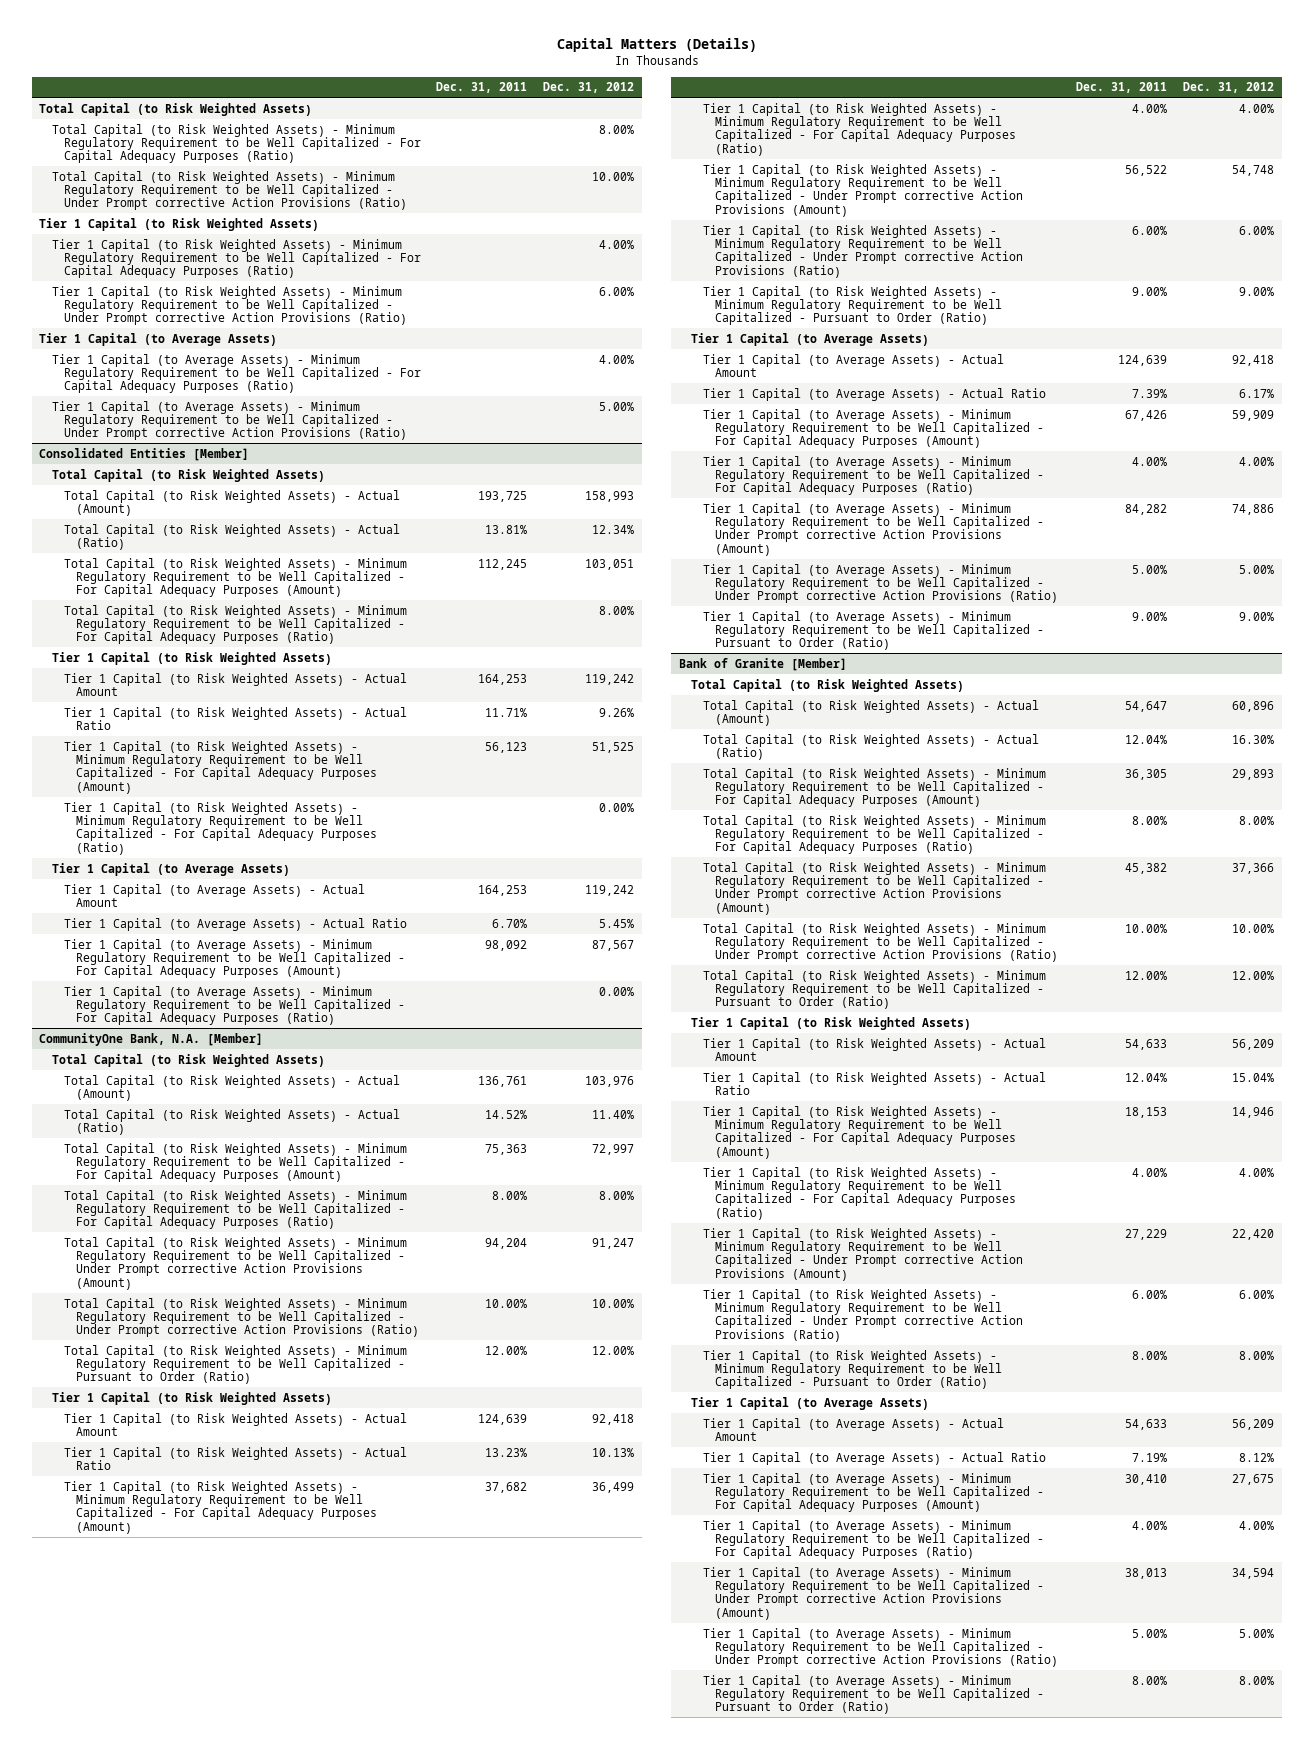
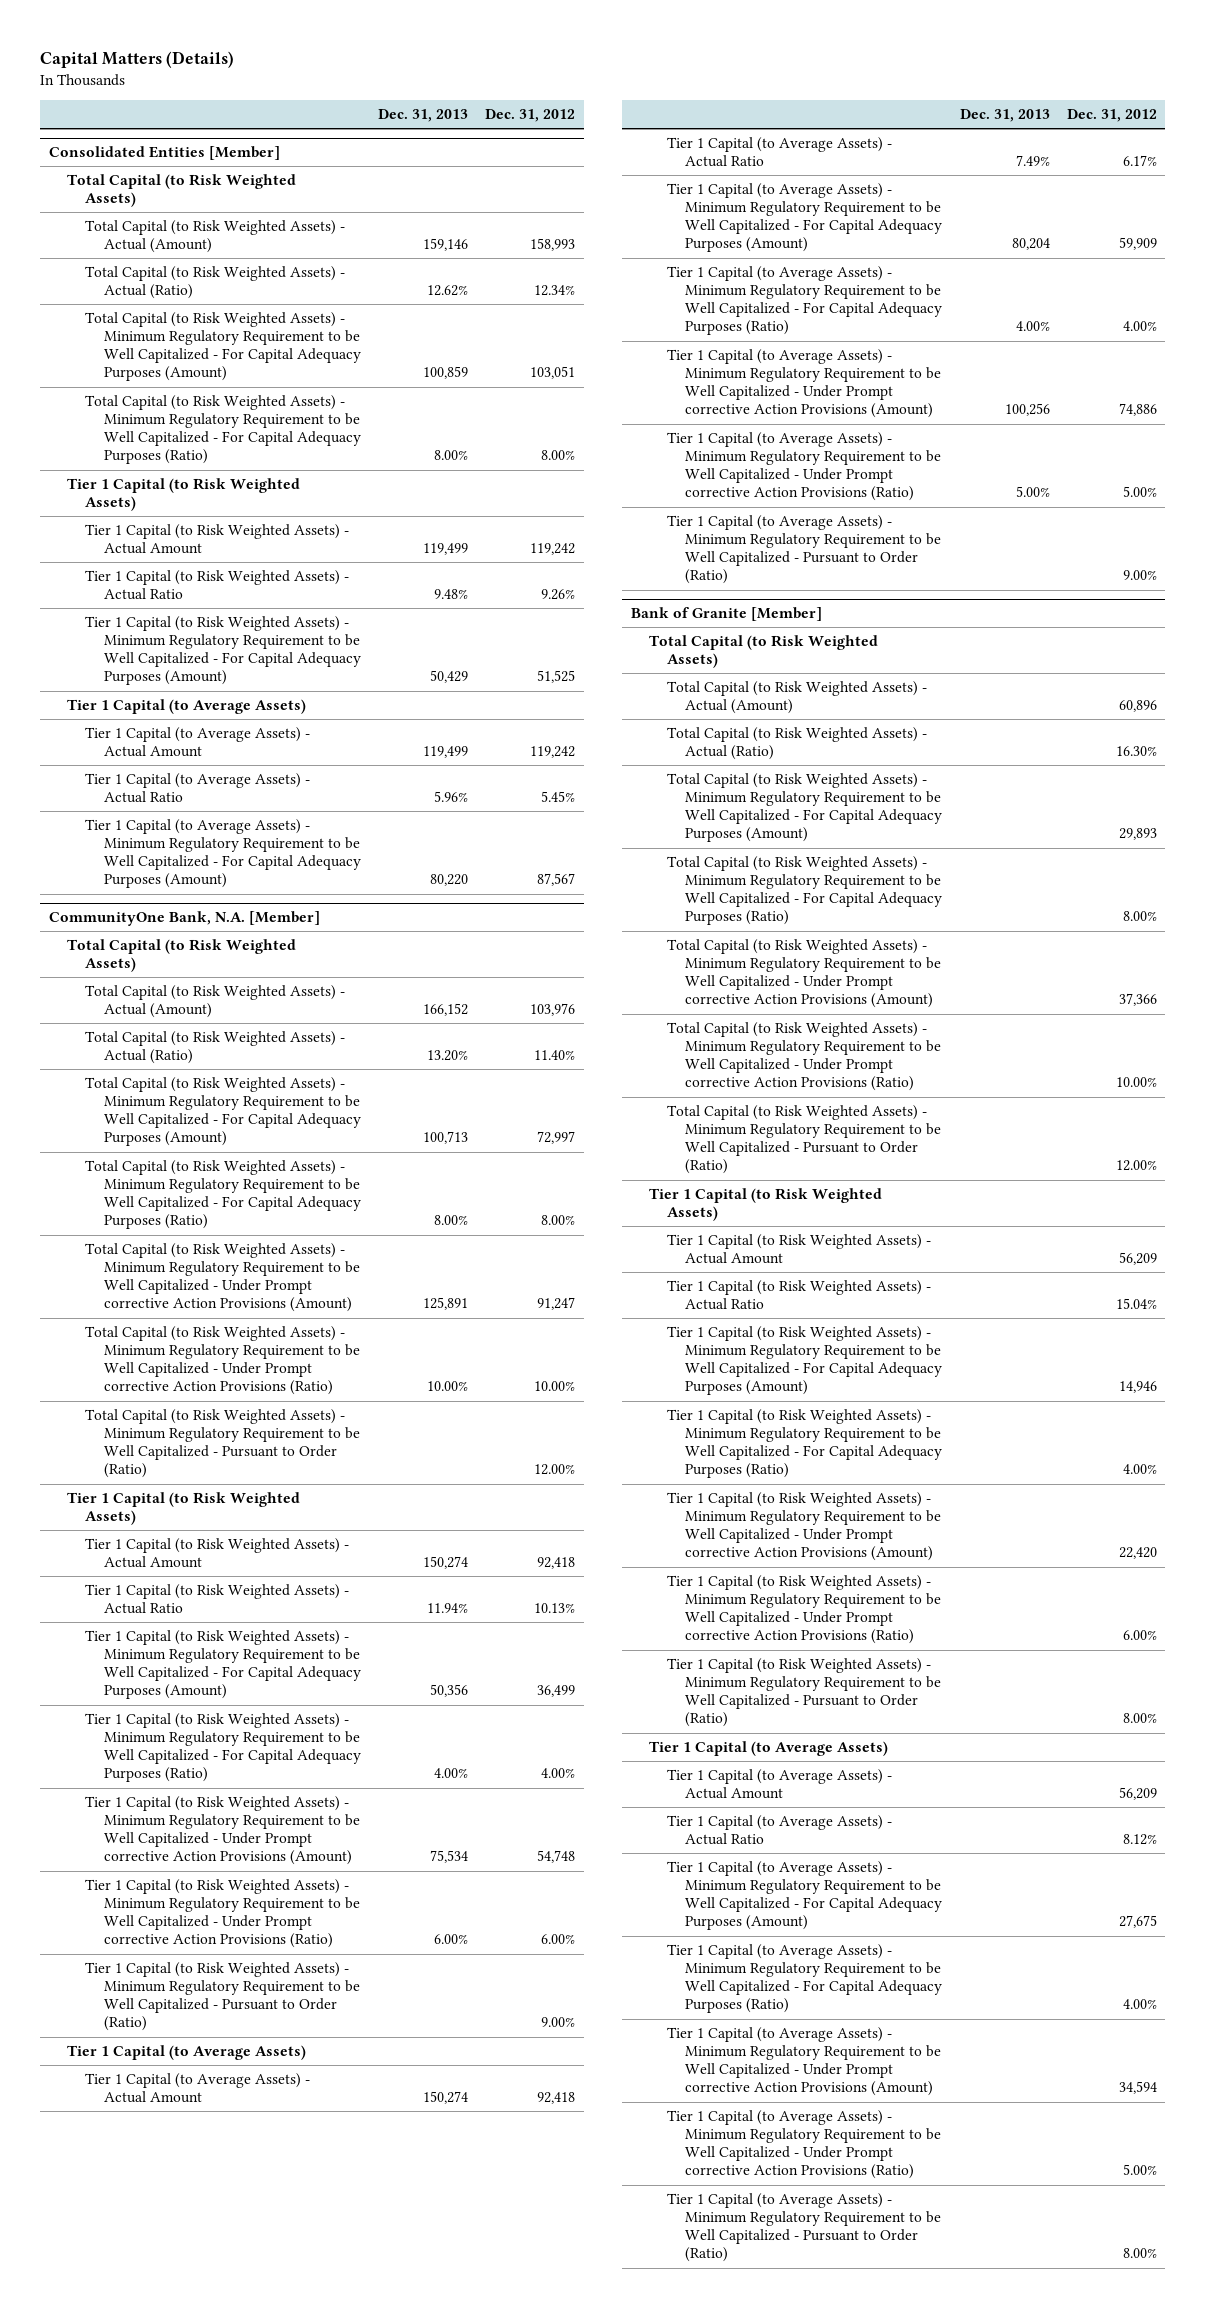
[436,82,528,94] Dec. 31, 2011 -> none
none -> [377,109,468,123] Dec. 31, 2013
[39,102,313,116] Total Capital (to Risk Weighted Assets) -> none
[51,123,421,164] Total Capital (to Risk Weighted Assets) - Minimum Regulatory Requirement to be Well Capitalized - For Capital Adequacy Purposes (Ratio) -> none
[51,170,407,211] Total Capital (to Risk Weighted Assets) - Minimum Regulatory Requirement to be Well Capitalized - Under Prompt corrective Action Provisions (Ratio) -> none
[39,217,320,231] Tier 1 Capital (to Risk Weighted Assets) -> none
[51,238,421,279] Tier 1 Capital (to Risk Weighted Assets) - Minimum Regulatory Requirement to be Well Capitalized - For Capital Adequacy Purposes (Ratio) -> none
[51,285,407,326] Tier 1 Capital (to Risk Weighted Assets) - Minimum Regulatory Requirement to be Well Capitalized - Under Prompt corrective Action Provisions (Ratio) -> none
[39,332,278,346] Tier 1 Capital (to Average Assets) -> none
[51,353,421,394] Tier 1 Capital (to Average Assets) - Minimum Regulatory Requirement to be Well Capitalized - For Capital Adequacy Purposes (Ratio) -> none
[51,400,407,441] Tier 1 Capital (to Average Assets) - Minimum Regulatory Requirement to be Well Capitalized - Under Prompt corrective Action Provisions (Ratio) -> none
[63,801,377,855] Tier 1 Capital (to Risk Weighted Assets) - Minimum Regulatory Requirement to be Well Capitalized - For Capital Adequacy Purposes (Ratio) -> none
[63,985,405,1026] Tier 1 Capital (to Average Assets) - Minimum Regulatory Requirement to be Well Capitalized - For Capital Adequacy Purposes (Ratio) -> none

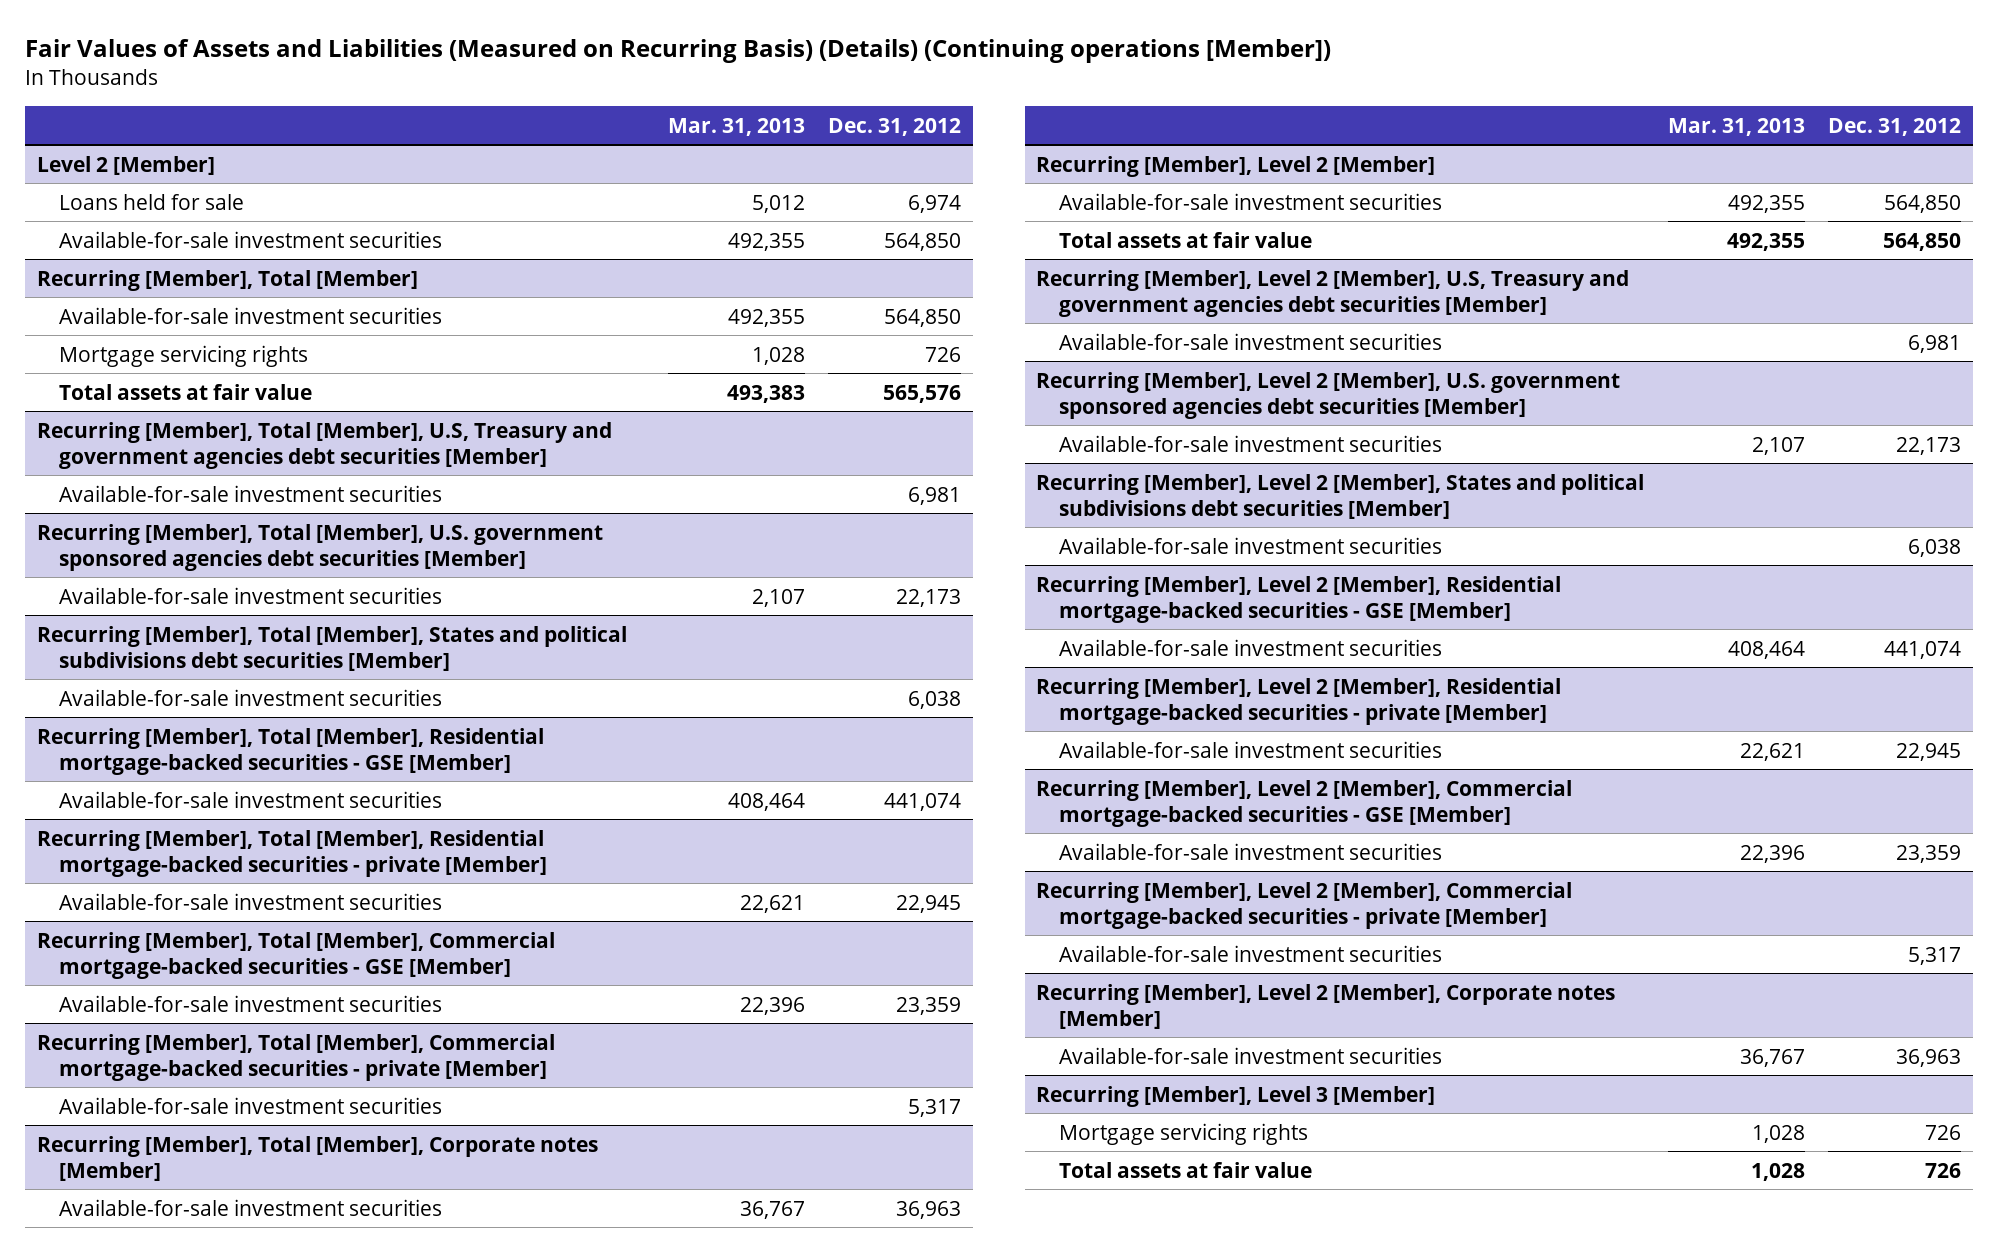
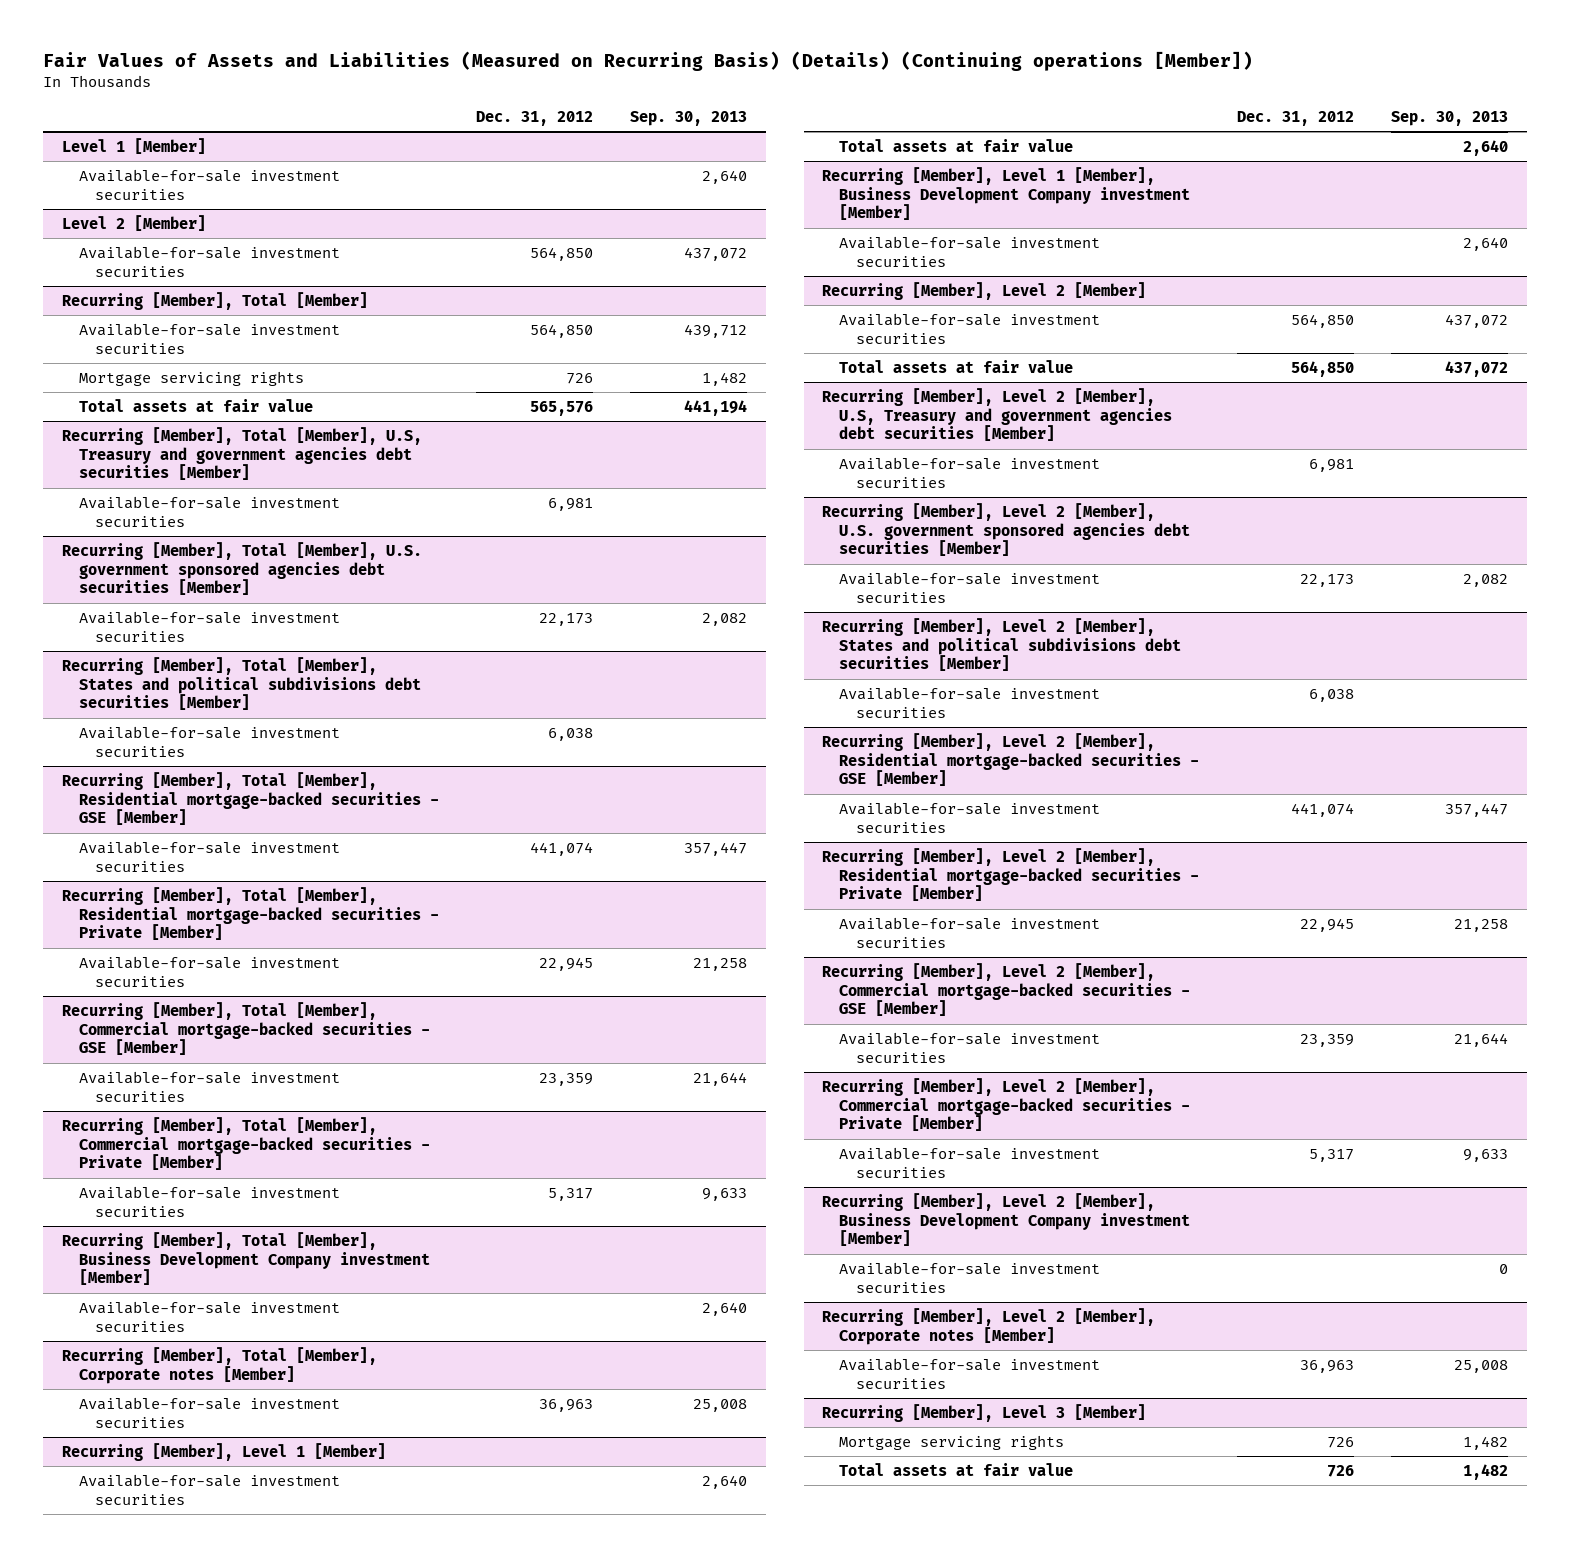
[667,117,805,136] Mar. 31, 2013 -> none
none -> [630,110,748,126] Sep. 30, 2013
none -> [61,137,206,154] Level 1 [Member]
none -> [78,168,340,200] Available-for-sale investment securities
[59,193,245,210] Loans held for sale -> none
[36,829,548,877] Recurring [Member], Total [Member], Residential mortgage-backed securities - private [Member] -> [61,886,439,941] Recurring [Member], Total [Member], Residential mortgage-backed securities - Private [Member]
[36,1033,555,1081] Recurring [Member], Total [Member], Commercial mortgage-backed securities - private [Member] -> [61,1116,430,1171] Recurring [Member], Total [Member], Commercial mortgage-backed securities - Private [Member]
none -> [61,1231,430,1286] Recurring [Member], Total [Member], Business Development Company investment [Member]
none -> [78,1300,340,1332] Available-for-sale investment securities
none -> [61,1442,386,1461] Recurring [Member], Level 1 [Member]
none -> [78,1473,340,1505] Available-for-sale investment securities
none -> [839,138,1074,152] Total assets at fair value
none -> [822,166,1191,221] Recurring [Member], Level 1 [Member], Business Development Company investment [Member]
none -> [839,235,1101,267] Available-for-sale investment securities
[1036,677,1562,725] Recurring [Member], Level 2 [Member], Residential mortgage-backed securities - private [Member] -> [822,847,1200,902] Recurring [Member], Level 2 [Member], Residential mortgage-backed securities - Private [Member]
[1036,881,1573,929] Recurring [Member], Level 2 [Member], Commercial mortgage-backed securities - private [Member] -> [822,1077,1191,1132] Recurring [Member], Level 2 [Member], Commercial mortgage-backed securities - Private [Member]
none -> [822,1192,1191,1247] Recurring [Member], Level 2 [Member], Business Development Company investment [Member]
none -> [839,1261,1101,1293] Available-for-sale investment securities

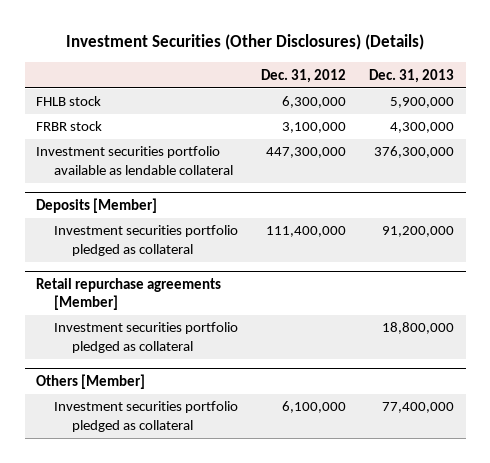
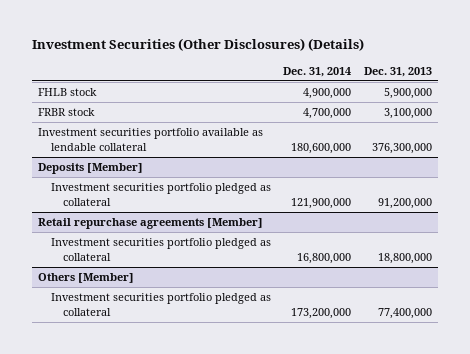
[261,68,347,83] Dec. 31, 2012 -> none
none -> [283,66,352,77] Dec. 31, 2014
[390,122,455,134] 4,300,000 -> [383,108,432,120] 3,100,000

